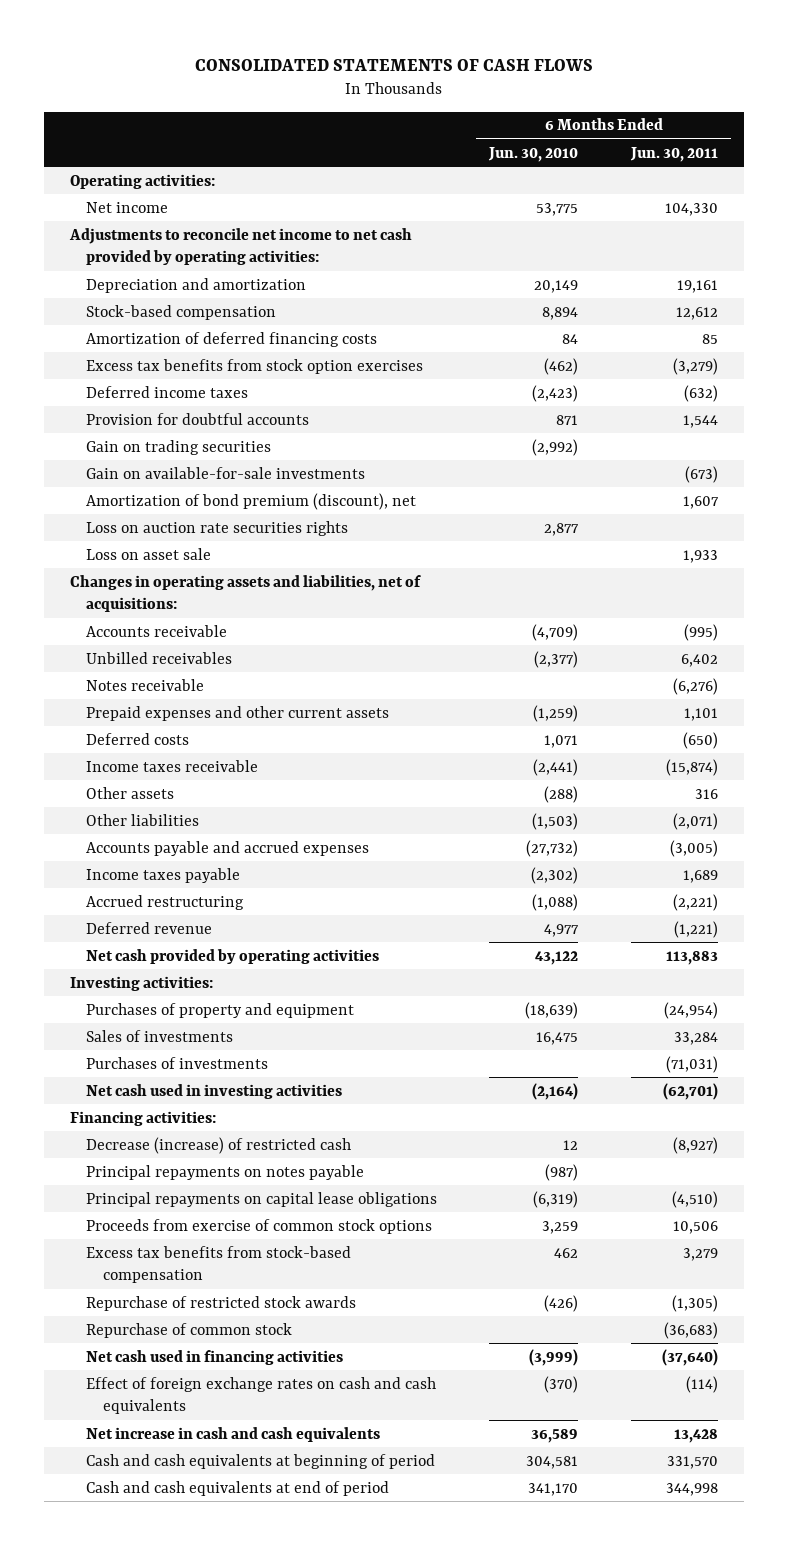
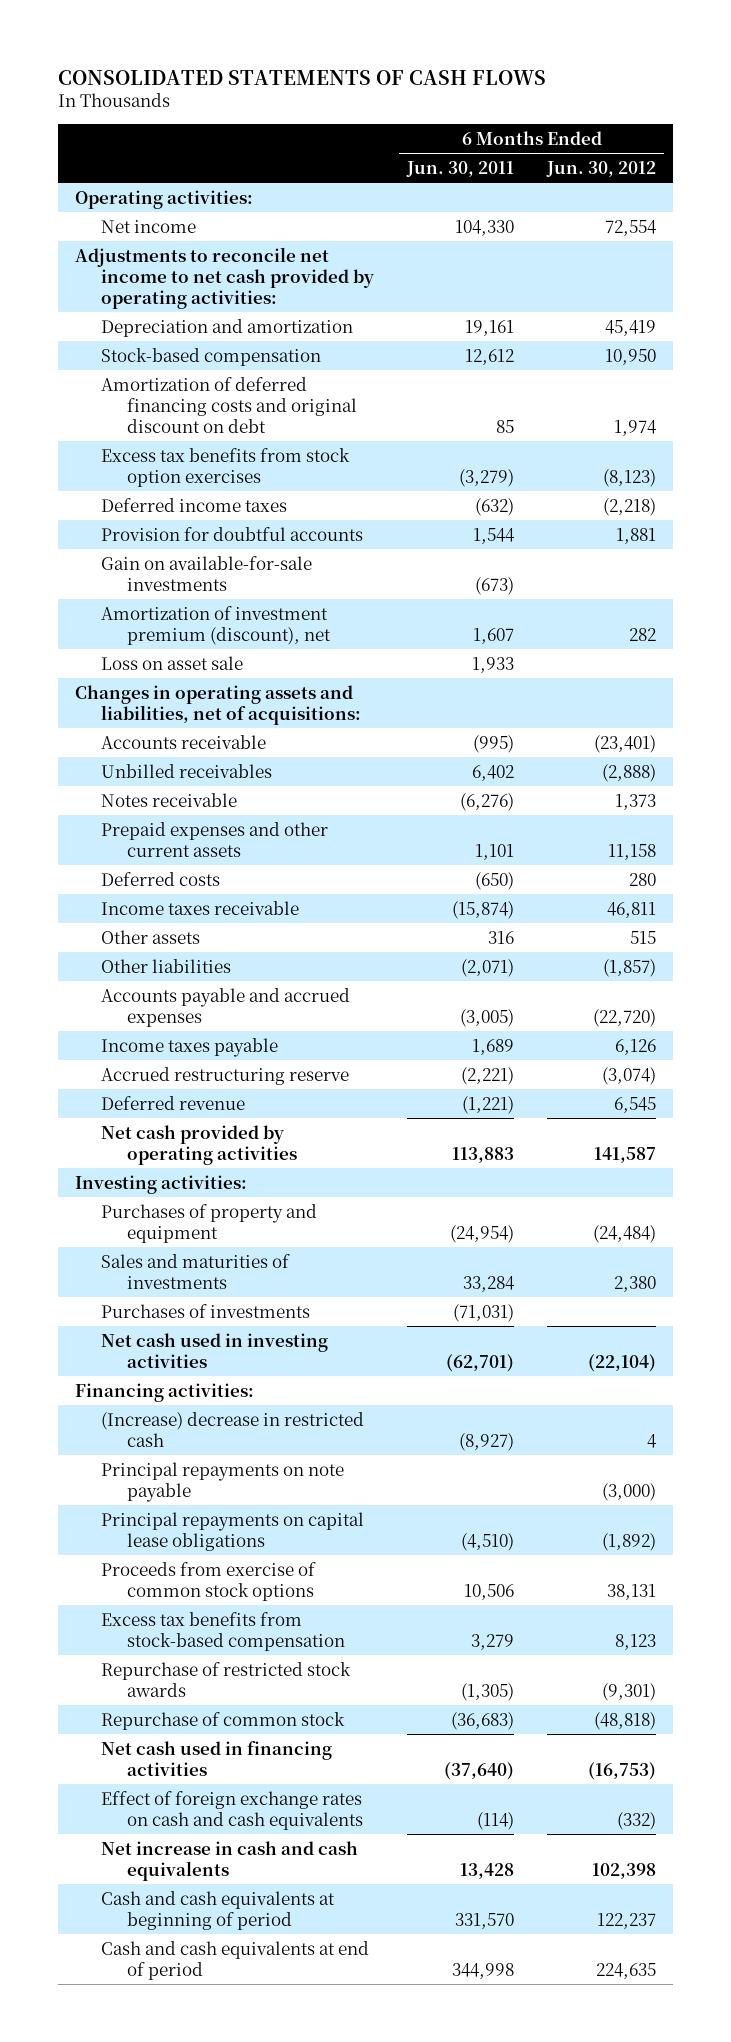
[488,146,579,162] Jun. 30, 2010 -> none
none -> [546,160,657,177] Jun. 30, 2012
[86,331,378,347] Amortization of deferred financing costs -> [101,376,358,433] Amortization of deferred financing costs and original discount on debt
[86,439,272,455] Gain on trading securities -> none
[86,520,349,536] Loss on auction rate securities rights -> none
[86,492,417,510] Amortization of bond premium (discount), net -> [101,605,332,645] Amortization of investment premium (discount), net
[86,894,245,910] Accrued restructuring -> [101,1066,350,1085] Accrued restructuring reserve
[86,1029,234,1042] Sales of investments -> [101,1253,291,1289] Sales and maturities of investments
[86,1136,352,1154] Decrease (increase) of restricted cash -> [101,1411,365,1447] (Increase) decrease in restricted cash
[86,1164,365,1180] Principal repayments on notes payable -> [101,1461,345,1502] Principal repayments on note payable

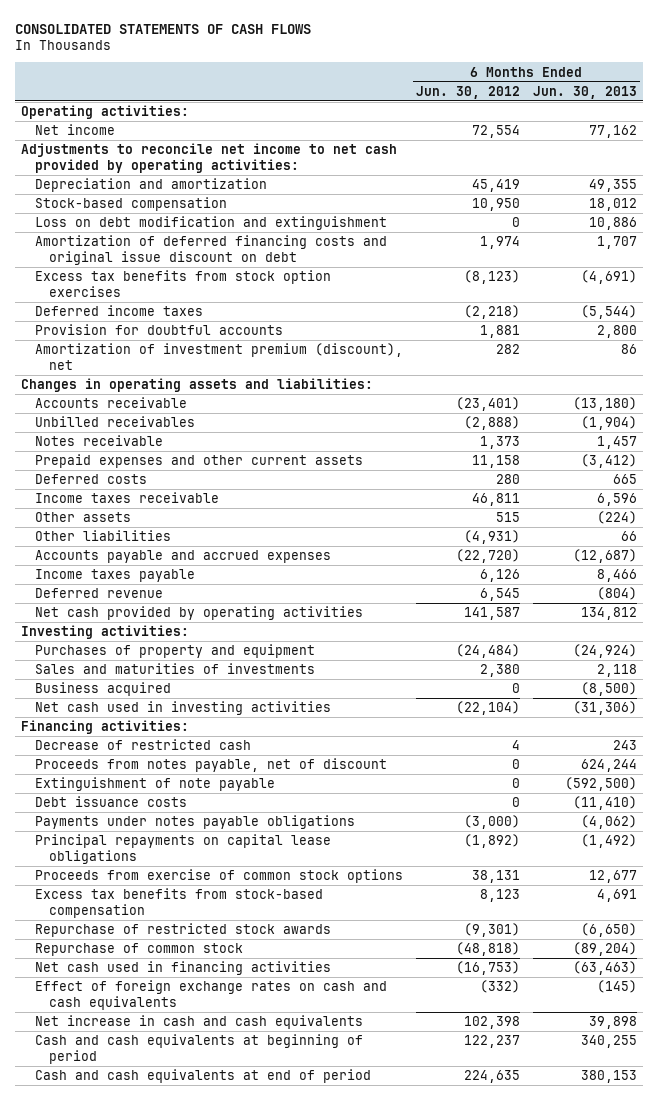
[406,160,515,177] Jun. 30, 2011 -> none
none -> [532,85,637,99] Jun. 30, 2013
none -> [34,216,387,231] Loss on debt modification and extinguishment
[101,376,358,433] Amortization of deferred financing costs and original discount on debt -> [34,235,387,265] Amortization of deferred financing costs and original issue discount on debt
[101,555,313,591] Gain on available-for-sale investments -> none
[101,655,244,670] Loss on asset sale -> none
[74,684,362,725] Changes in operating assets and liabilities, net of acquisitions: -> [20,378,373,393] Changes in operating assets and liabilities:
[603,958,657,977] (1,857) -> [463,530,520,545] (4,931)
[101,1066,350,1085] Accrued restructuring reserve -> none
[101,1303,311,1318] Purchases of investments -> none
none -> [34,682,171,697] Business acquired
[101,1411,365,1447] (Increase) decrease in restricted cash -> [34,739,251,751] Decrease of restricted cash
none -> [34,758,387,773] Proceeds from notes payable, net of discount
none -> [34,777,275,792] Extinguishment of note payable
none -> [34,796,187,808] Debt issuance costs
[101,1461,345,1502] Principal repayments on note payable -> [34,815,355,830] Payments under notes payable obligations

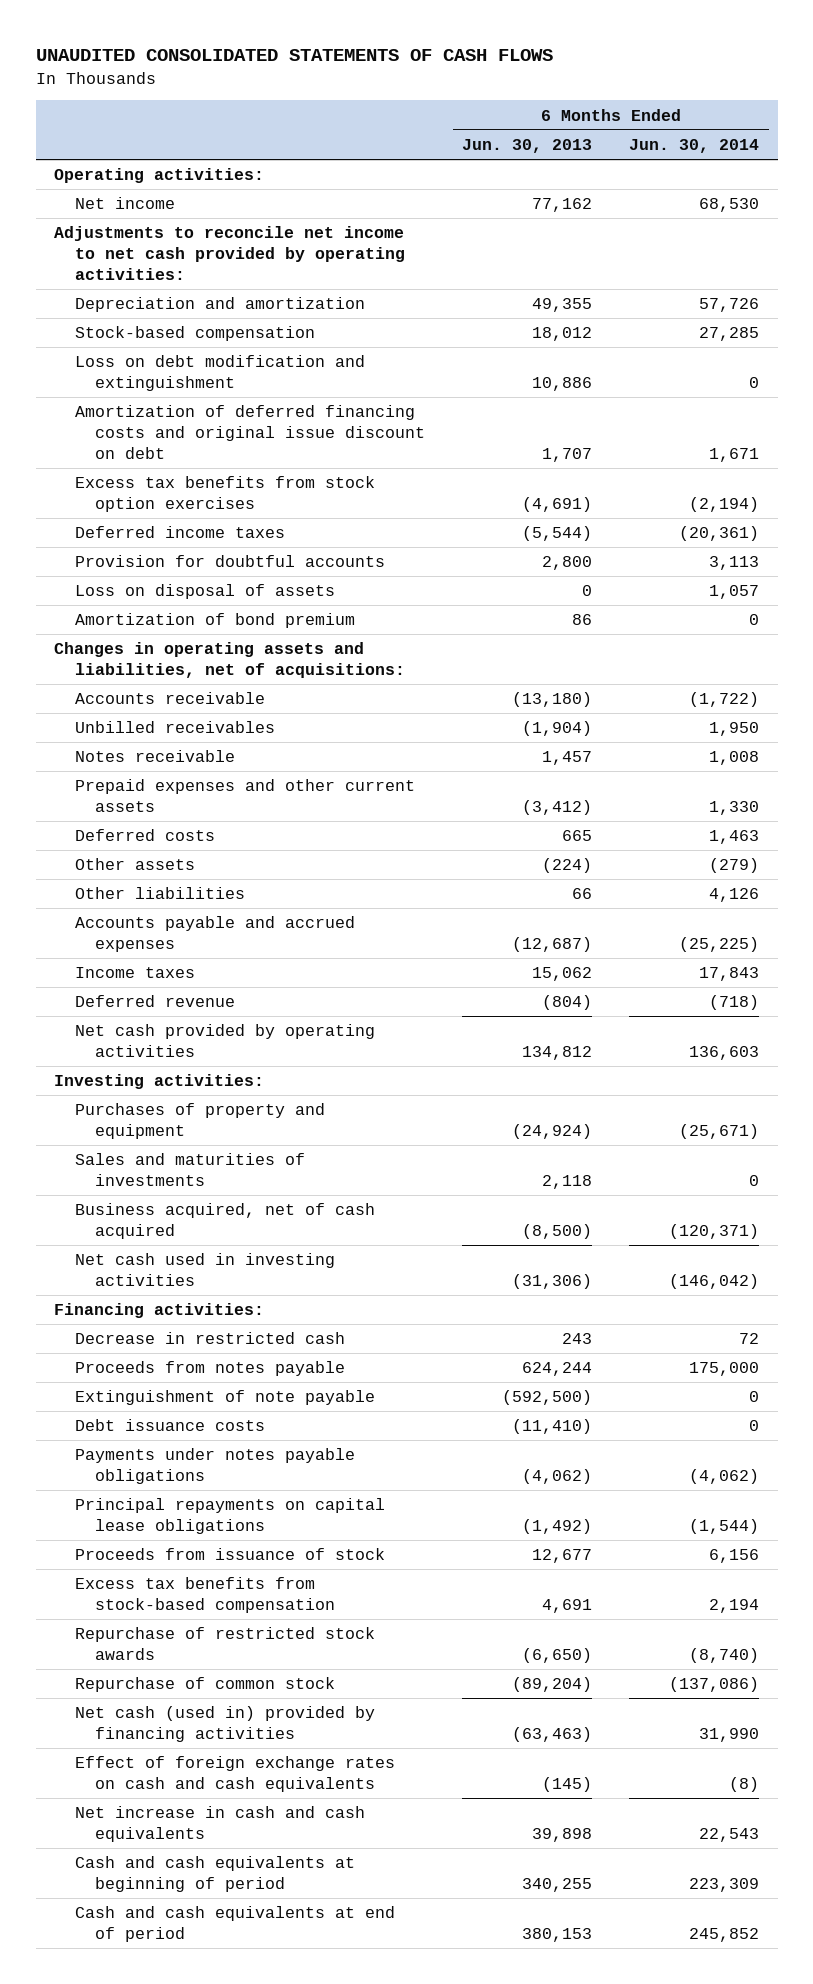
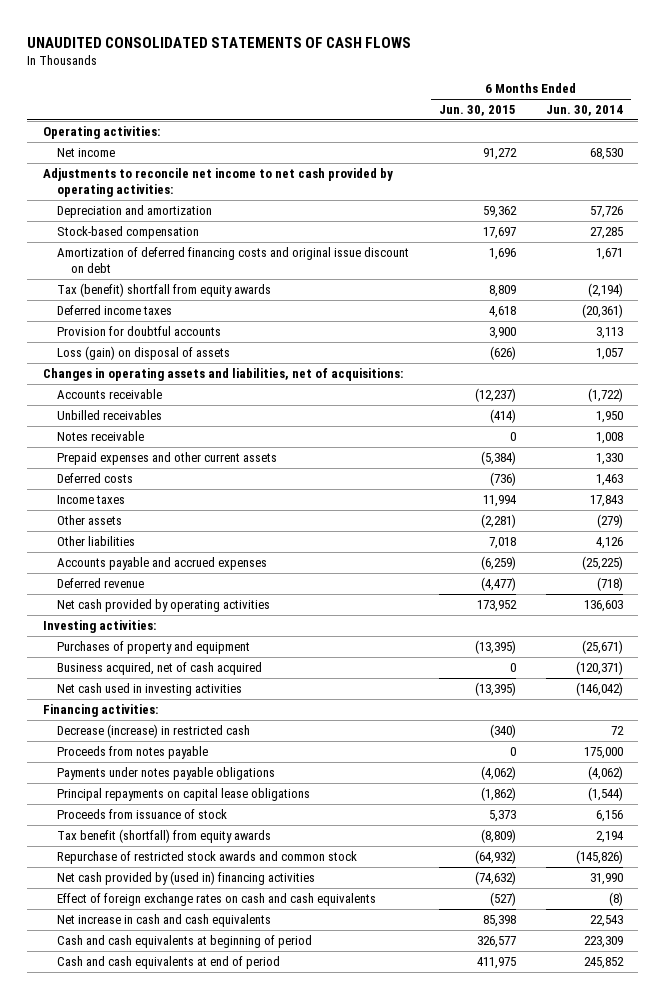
[462,138,593,153] Jun. 30, 2013 -> none
none -> [438,105,516,117] Jun. 30, 2015
[74,355,365,392] Loss on debt modification and extinguishment -> none
[74,476,375,513] Excess tax benefits from stock option exercises -> [56,283,271,298] Tax (benefit) shortfall from equity awards
[74,613,355,629] Amortization of bond premium -> none
[74,584,335,600] Loss on disposal of assets -> [56,346,230,361] Loss (gain) on disposal of assets
[74,967,195,979] Income taxes -> [56,495,125,505] Income taxes
[74,1153,305,1187] Sales and maturities of investments -> none
[74,1332,345,1345] Decrease in restricted cash -> [56,724,250,739] Decrease (increase) in restricted cash
[74,1390,375,1406] Extinguishment of note payable -> none
[74,1419,265,1432] Debt issuance costs -> none
[74,1677,335,1693] Repurchase of common stock -> none
[74,1577,336,1614] Excess tax benefits from stock-based compensation -> [56,829,271,844] Tax benefit (shortfall) from equity awards
[74,1627,375,1661] Repurchase of restricted stock awards -> [56,851,357,865] Repurchase of restricted stock awards and common stock
[689,1648,760,1664] (8,740) -> [576,850,624,865] (145,826)
[74,1706,375,1743] Net cash (used in) provided by financing activities -> [56,871,315,886] Net cash provided by (used in) financing activities

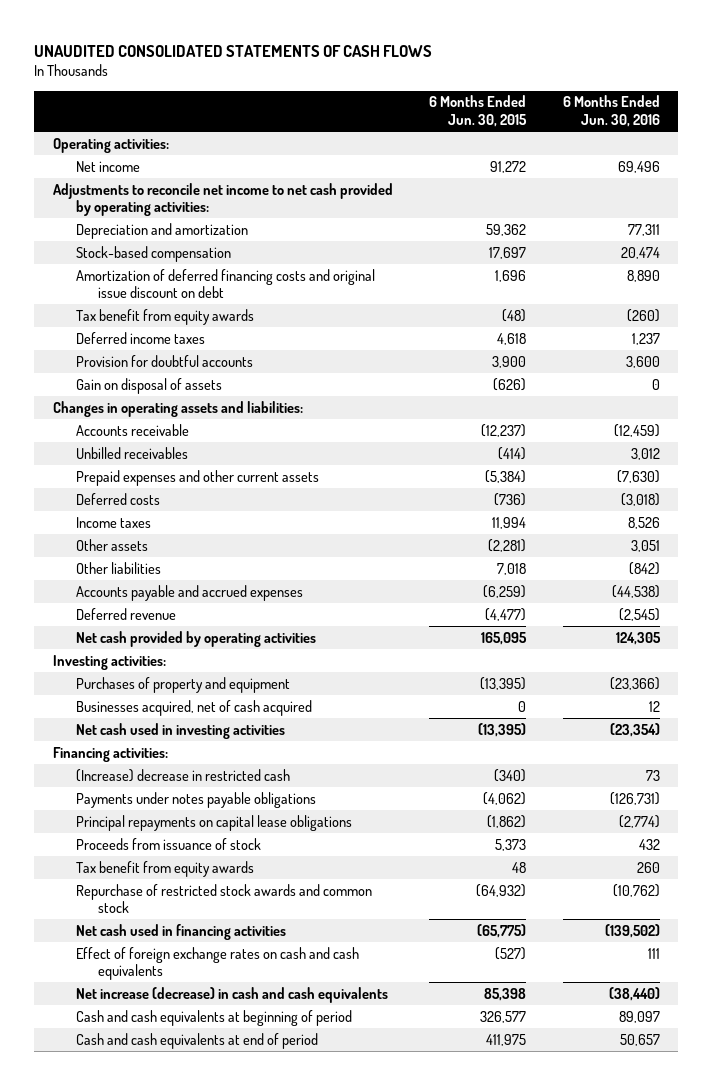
[546,105,624,117] Jun. 30, 2014 -> none
none -> [562,95,660,128] 6 Months Ended Jun. 30, 2016
[56,283,271,298] Tax (benefit) shortfall from equity awards -> [75,308,254,325] Tax benefit from equity awards
[488,285,516,298] 8,809 -> [502,308,527,322] (48)
[56,346,230,361] Loss (gain) on disposal of assets -> [75,377,222,394] Gain on disposal of assets
[42,368,403,382] Changes in operating assets and liabilities, net of acquisitions: -> [52,400,303,417] Changes in operating assets and liabilities:
[56,431,144,442] Notes receivable -> none
[476,600,517,613] 173,952 -> [481,631,528,645] 165,095
[56,662,262,676] Business acquired, net of cash acquired -> [75,699,312,716] Businesses acquired, net of cash acquired
[56,746,208,760] Proceeds from notes payable -> none
[56,724,250,739] Decrease (increase) in restricted cash -> [75,768,290,782] (Increase) decrease in restricted cash
[56,829,271,844] Tax benefit (shortfall) from equity awards -> [75,860,254,877] Tax benefit from equity awards
[480,829,516,844] (8,809) -> [512,861,527,873] 48
[56,871,315,886] Net cash provided by (used in) financing activities -> [75,923,286,940] Net cash used in financing activities
[474,871,516,886] (74,632) -> [477,923,527,938] (65,775)
[56,914,271,928] Net increase in cash and cash equivalents -> [75,986,388,1003] Net increase (decrease) in cash and cash equivalents

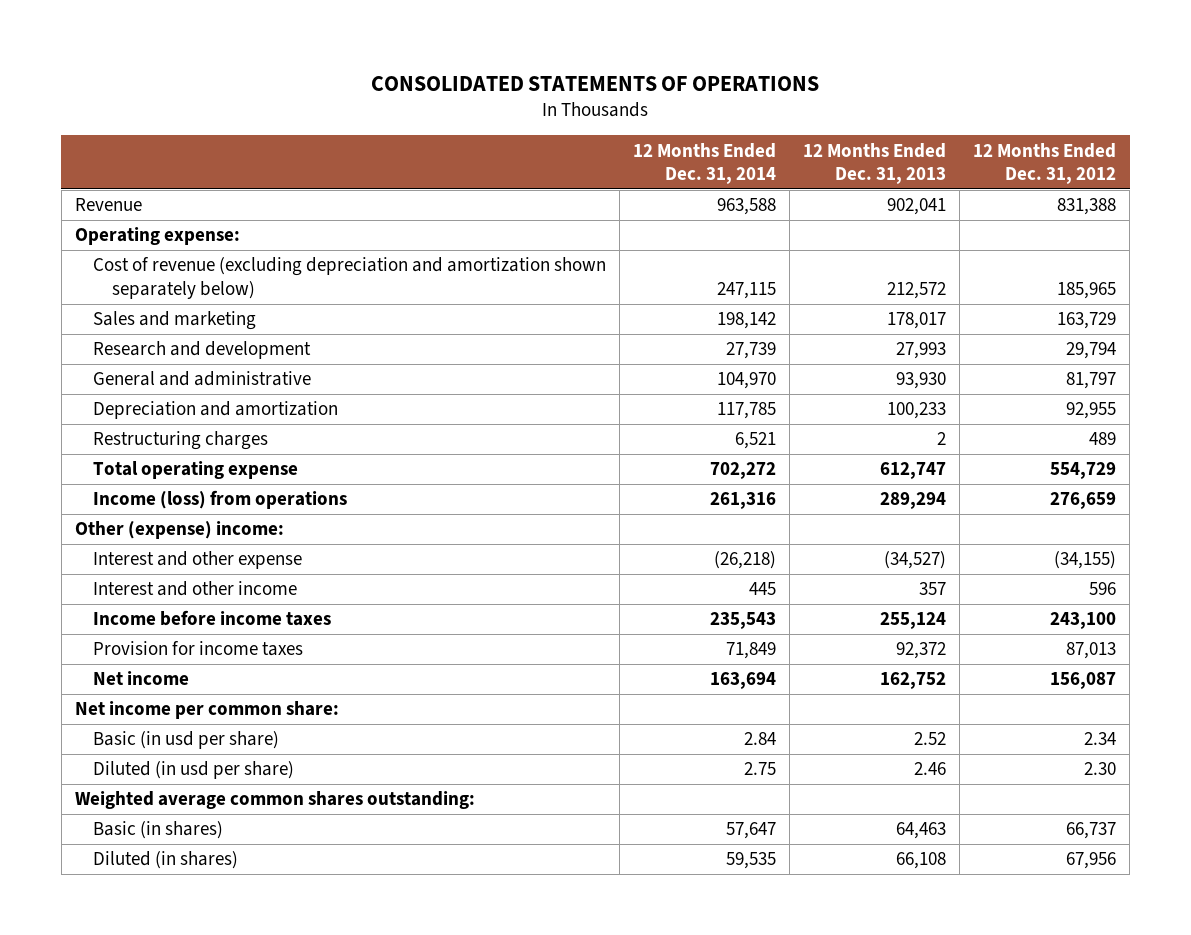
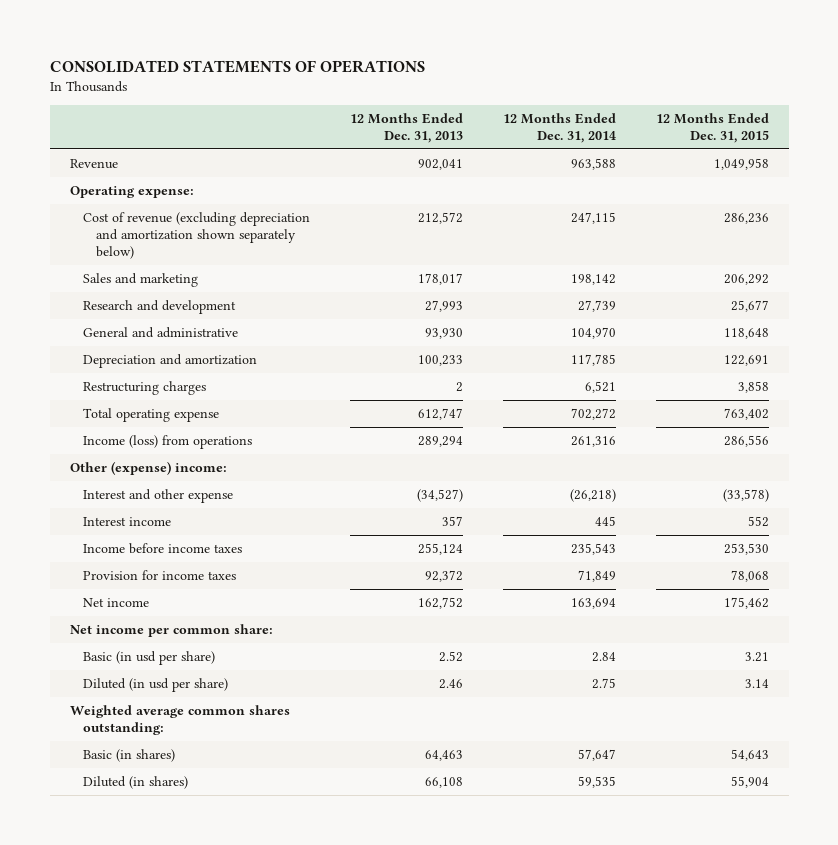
[973,142,1117,185] 12 Months Ended Dec. 31, 2012 -> none
none -> [655,112,769,143] 12 Months Ended Dec. 31, 2015
[93,581,298,597] Interest and other income -> [82,516,171,526] Interest income

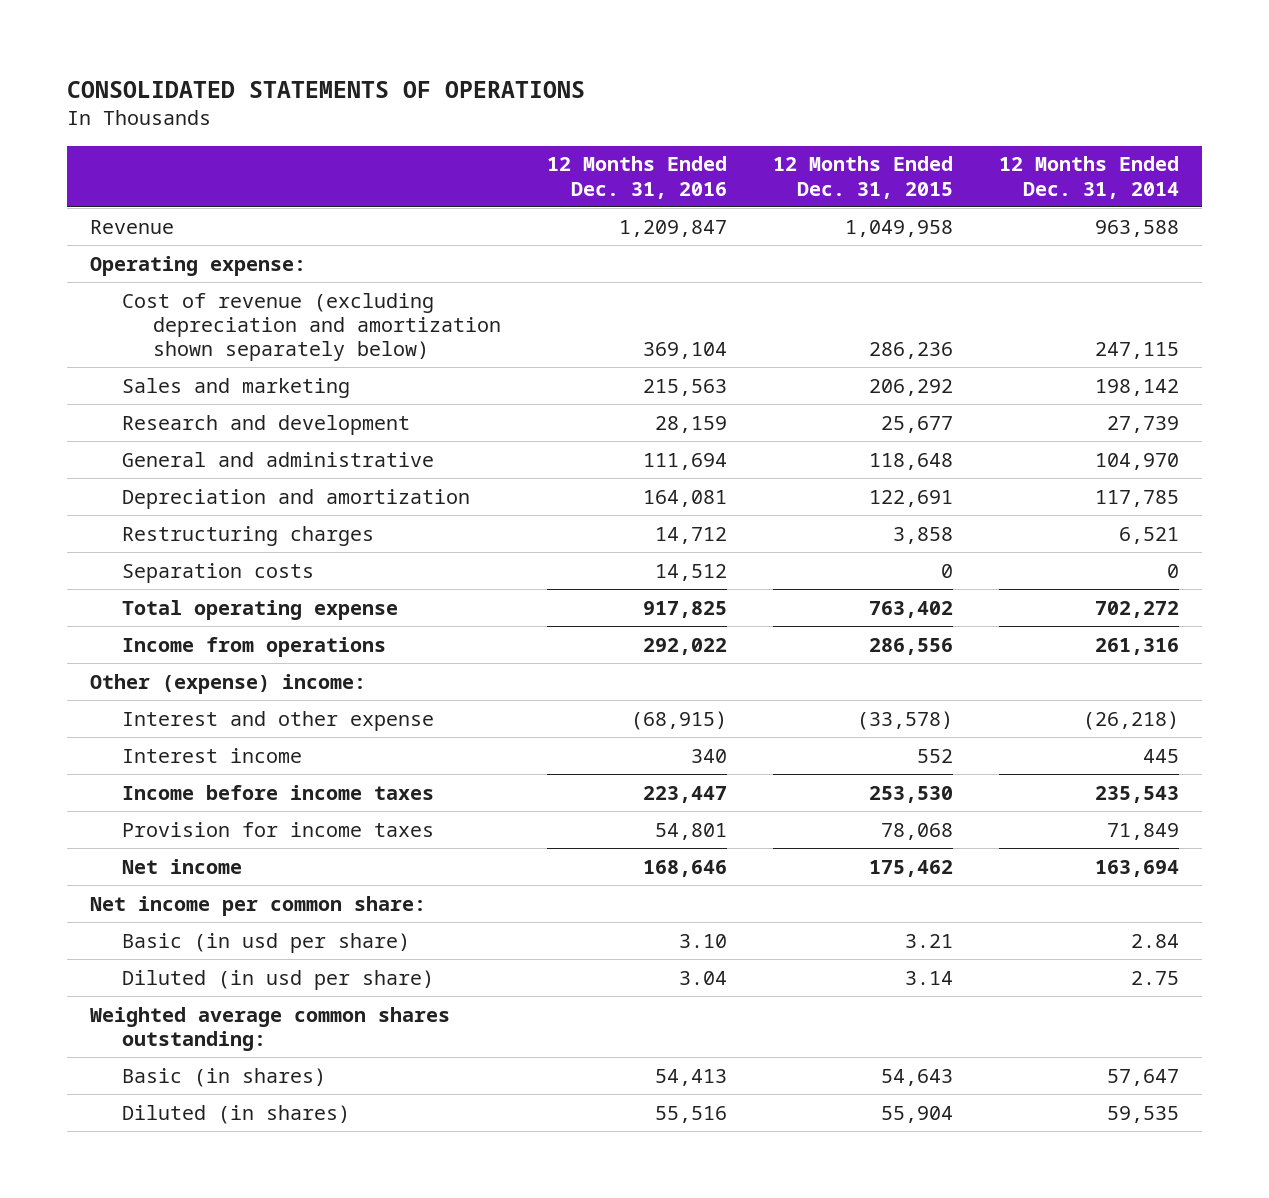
[349,112,463,143] 12 Months Ended Dec. 31, 2013 -> none
none -> [547,156,728,199] 12 Months Ended Dec. 31, 2016
none -> [121,562,314,583] Separation costs
[82,434,252,449] Income (loss) from operations -> [121,636,386,657] Income from operations

